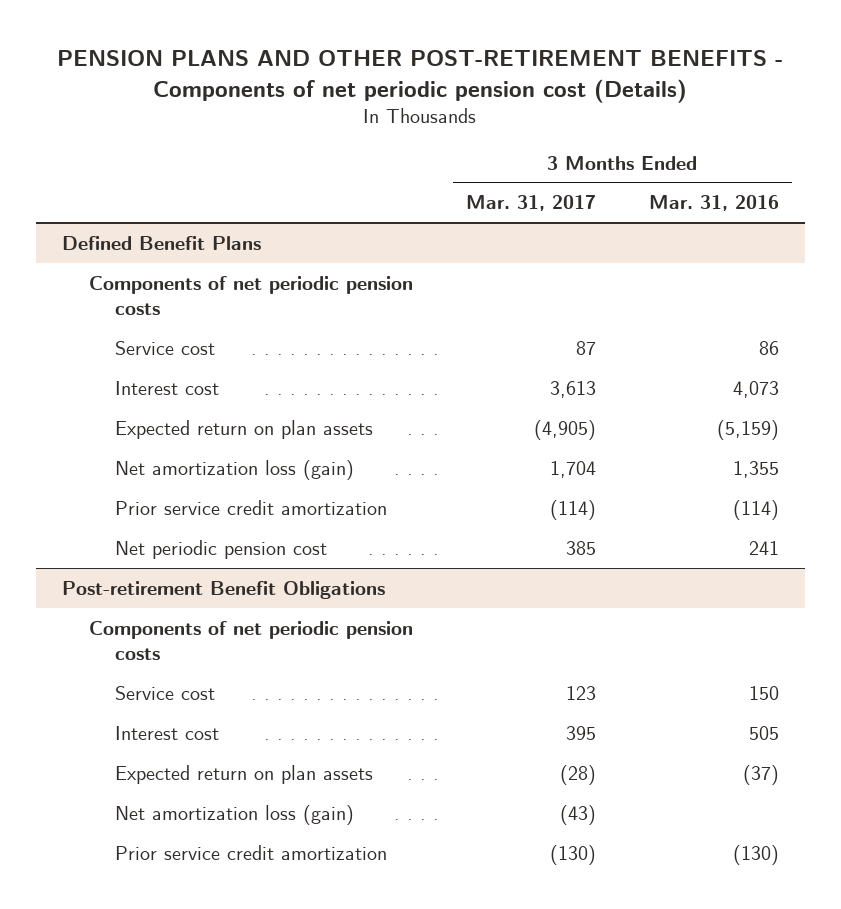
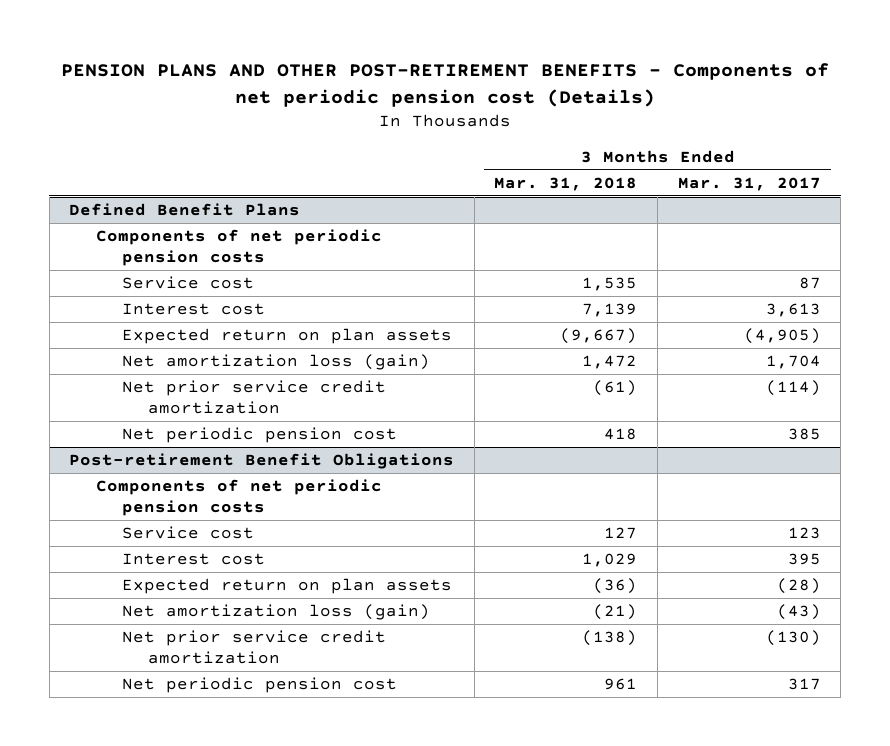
[648,195,779,212] Mar. 31, 2016 -> none
none -> [494,176,638,191] Mar. 31, 2018
[115,499,388,515] Prior service credit amortization -> [121,380,386,415] Net prior service credit amortization
[115,844,388,860] Prior service credit amortization -> [121,630,386,665] Net prior service credit amortization
none -> [121,677,397,694] Net periodic pension cost

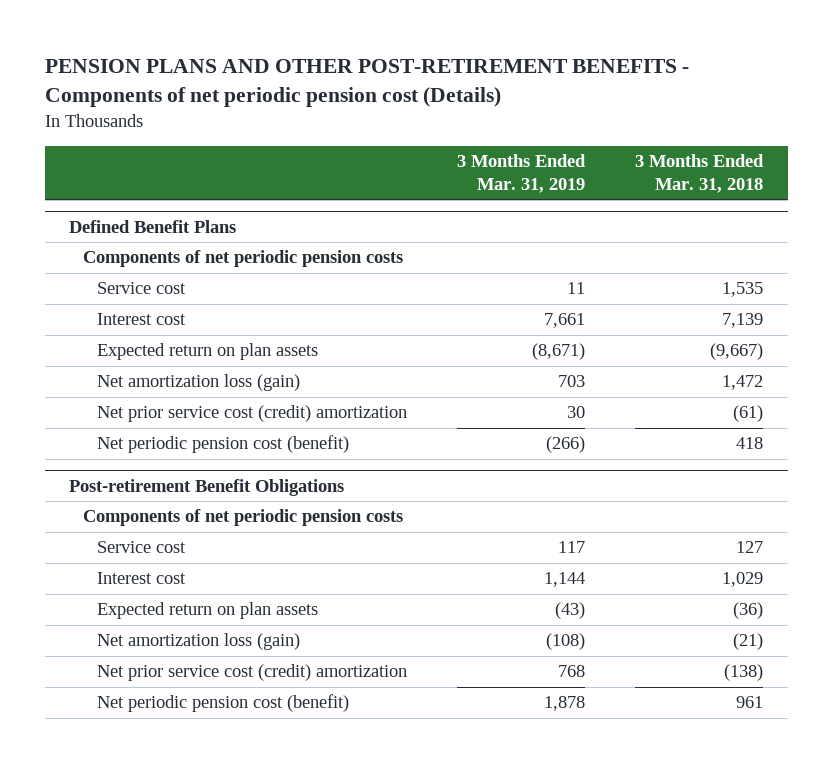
[677,176,821,191] Mar. 31, 2017 -> none
none -> [457,154,587,194] 3 Months Ended Mar. 31, 2019
[121,380,386,415] Net prior service credit amortization -> [97,405,408,423] Net prior service cost (credit) amortization
[121,427,397,444] Net periodic pension cost -> [97,435,350,454] Net periodic pension cost (benefit)
[121,630,386,665] Net prior service credit amortization -> [97,664,408,682] Net prior service cost (credit) amortization
[121,677,397,694] Net periodic pension cost -> [97,694,350,713] Net periodic pension cost (benefit)

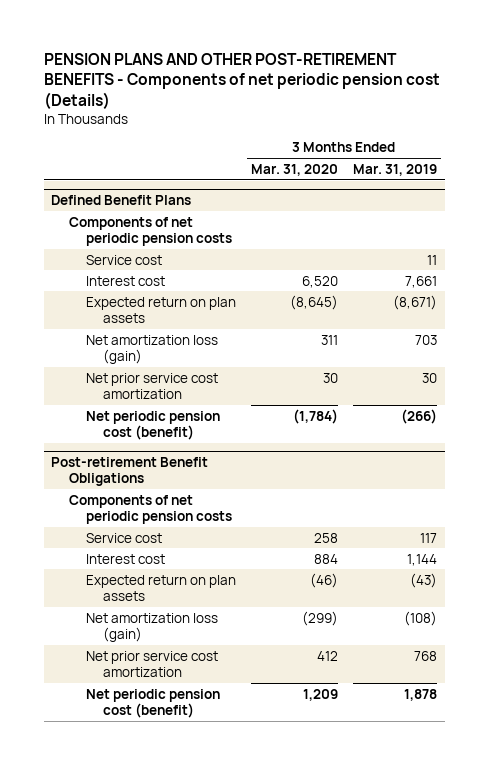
[634,154,764,194] 3 Months Ended Mar. 31, 2018 -> none
none -> [251,163,339,176] Mar. 31, 2020
[97,405,408,423] Net prior service cost (credit) amortization -> [86,372,219,400] Net prior service cost amortization
[97,664,408,682] Net prior service cost (credit) amortization -> [86,650,219,678] Net prior service cost amortization

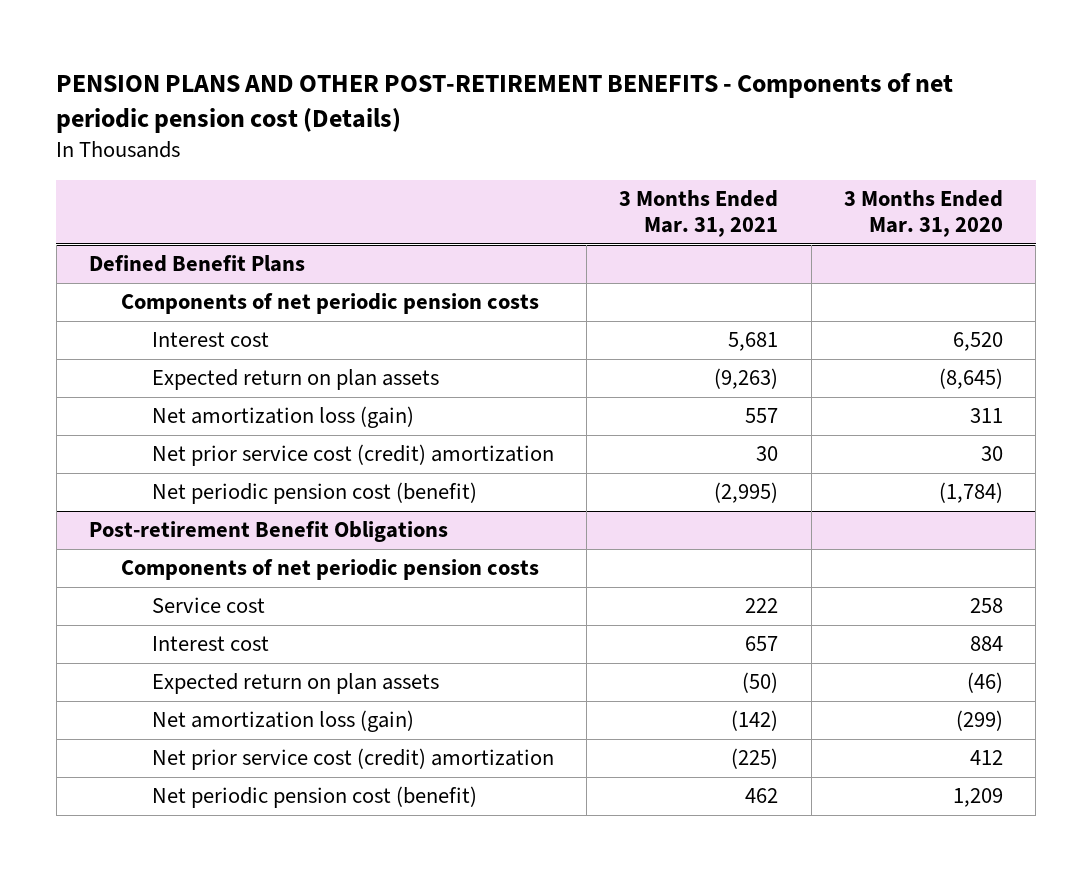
[353,163,438,176] Mar. 31, 2019 -> none
none -> [619,189,779,238] 3 Months Ended Mar. 31, 2021
[86,254,163,265] Service cost -> none
[86,372,219,400] Net prior service cost amortization -> [151,444,554,467] Net prior service cost (credit) amortization
[86,650,219,678] Net prior service cost amortization -> [151,748,554,771] Net prior service cost (credit) amortization

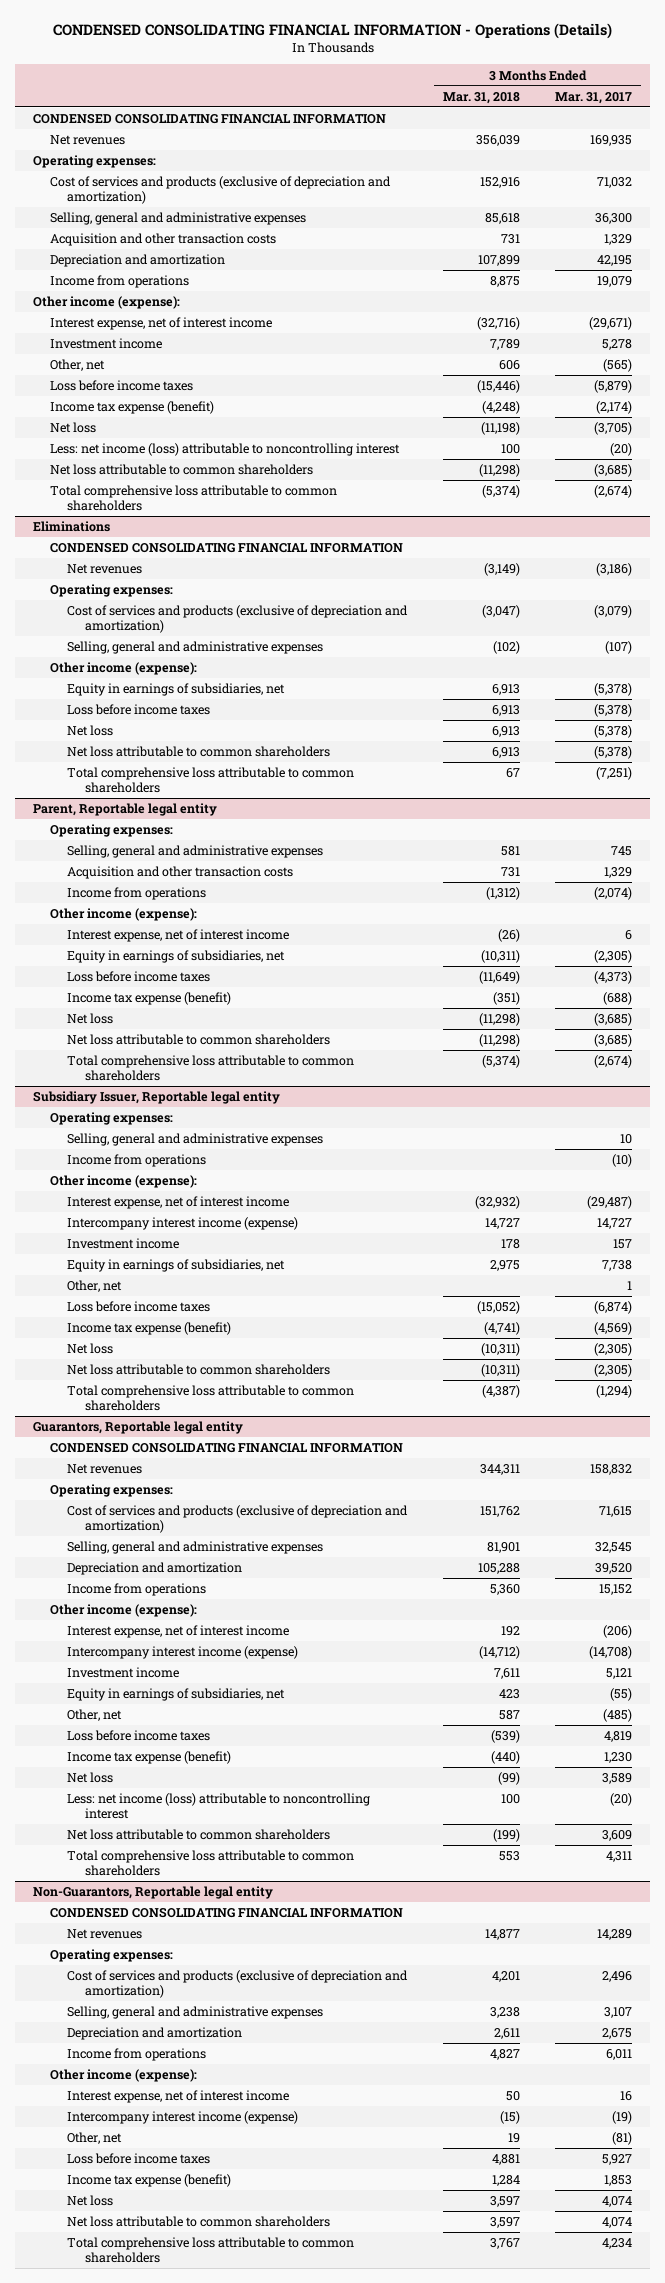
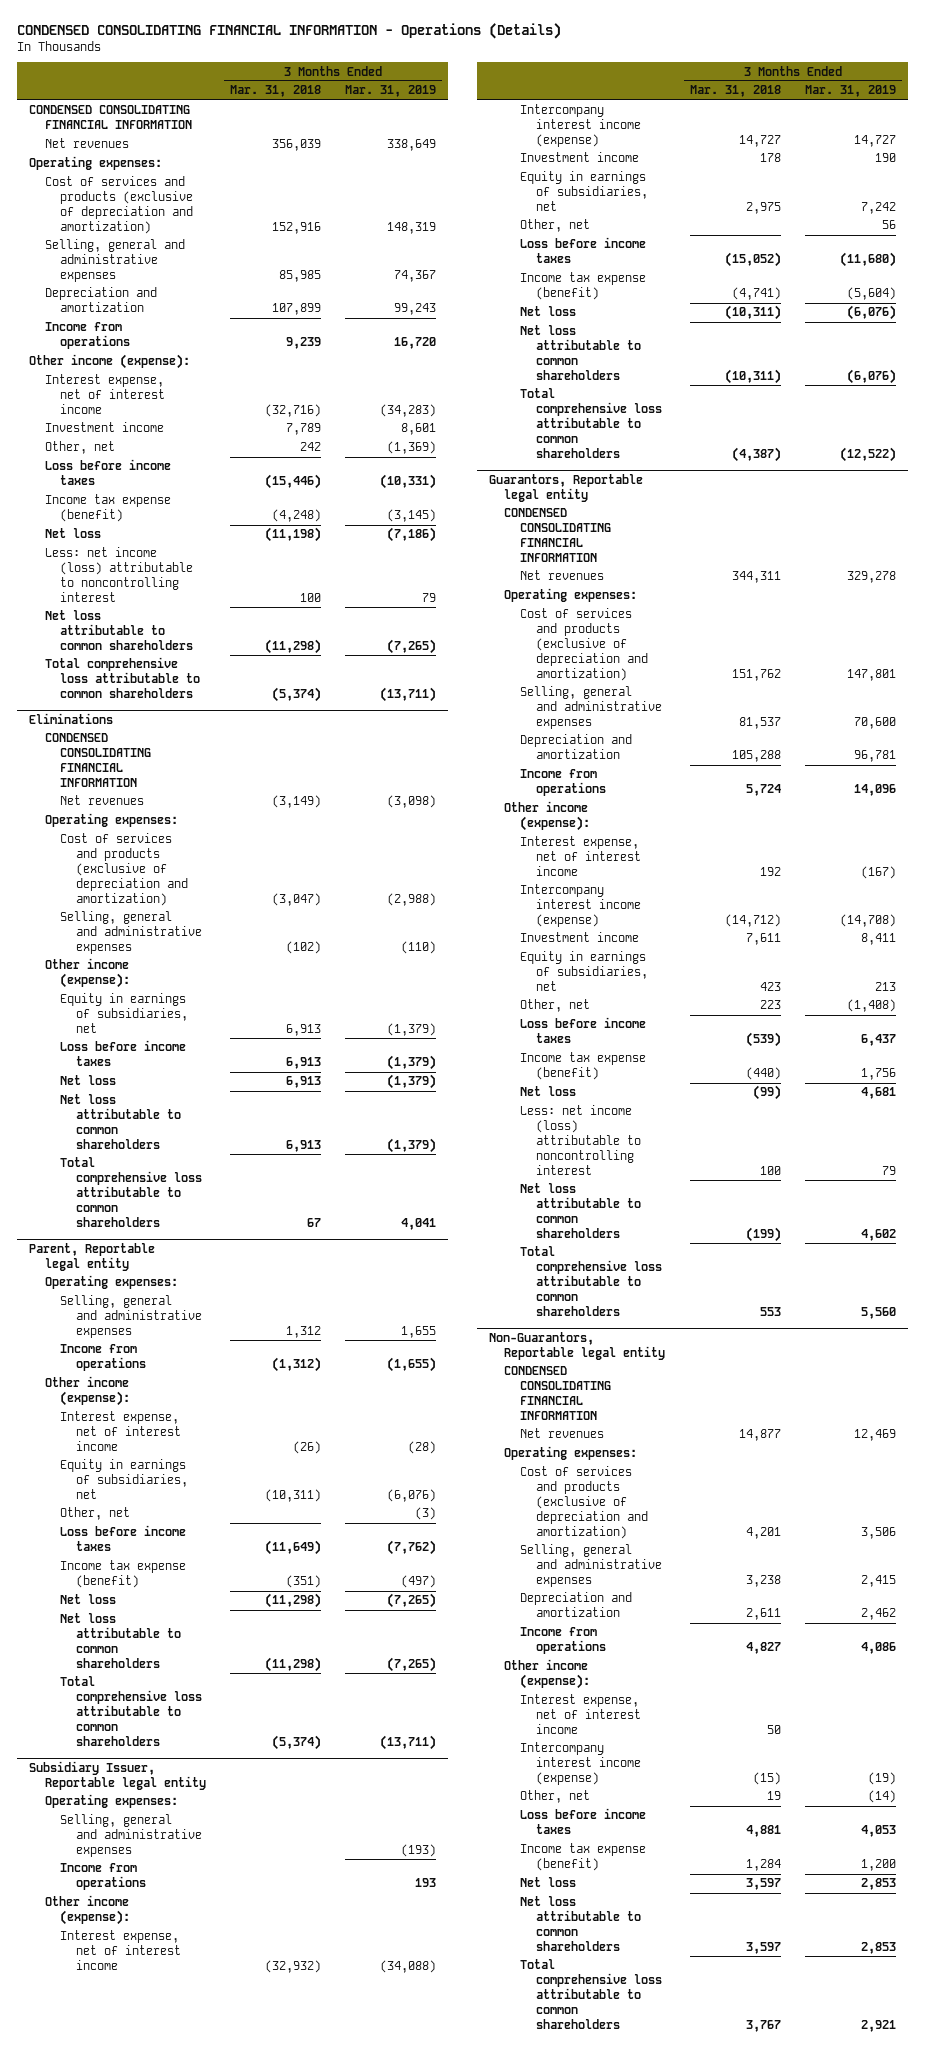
[555,91,633,104] Mar. 31, 2017 -> none
none -> [344,85,436,98] Mar. 31, 2019
[49,233,276,247] Acquisition and other transaction costs -> none
[484,213,520,225] 85,618 -> [278,270,321,283] 85,985
[489,276,520,288] 8,875 -> [285,337,321,350] 9,239
[498,360,520,371] 606 -> [299,442,321,452] 242
[67,866,294,880] Acquisition and other transaction costs -> none
[500,846,520,857] 581 -> [285,1326,321,1339] 1,312
none -> [60,1507,131,1521] Other, net
[486,1542,520,1554] 81,901 -> [738,717,781,730] 81,537
[489,1584,520,1596] 5,360 -> [745,784,781,797] 5,724
[498,1710,520,1721] 587 -> [759,1000,781,1010] 223

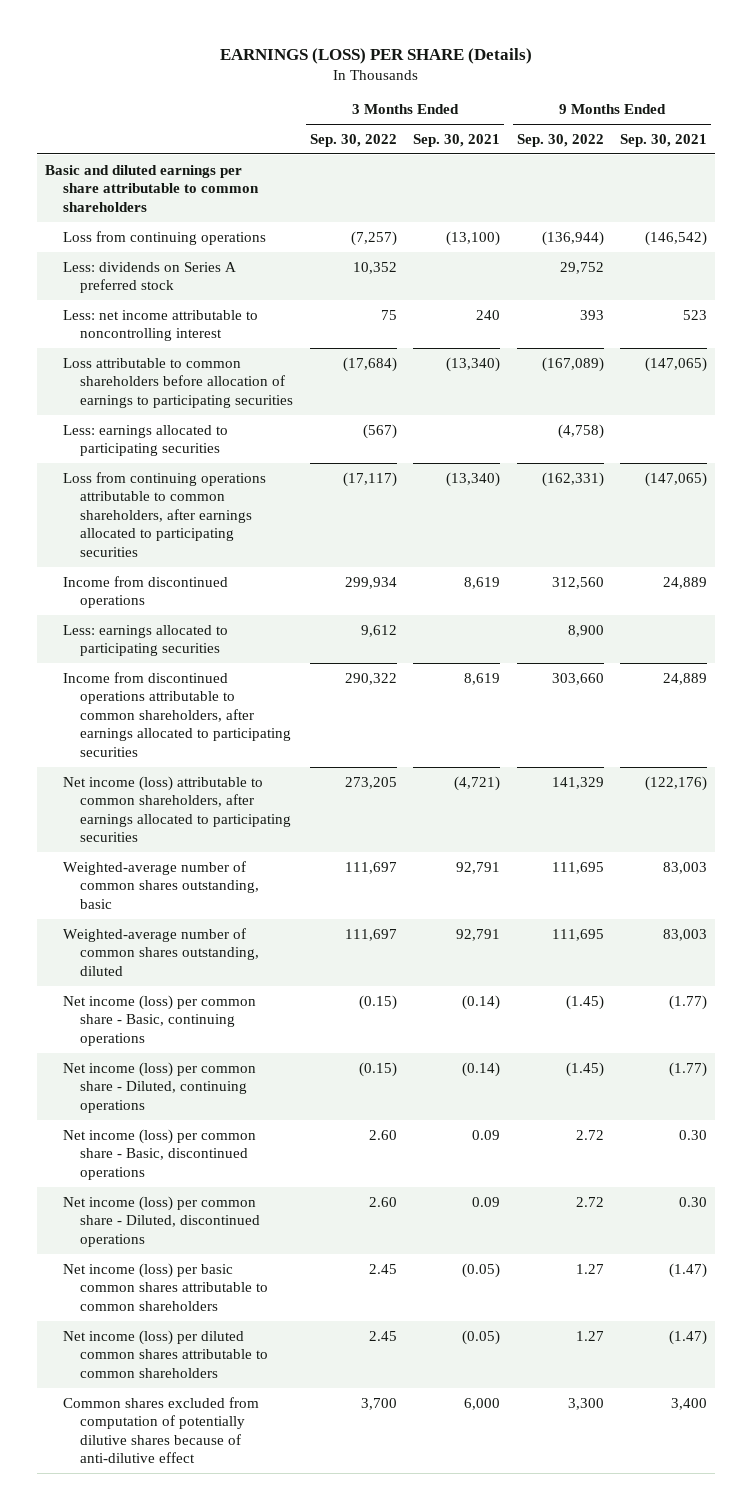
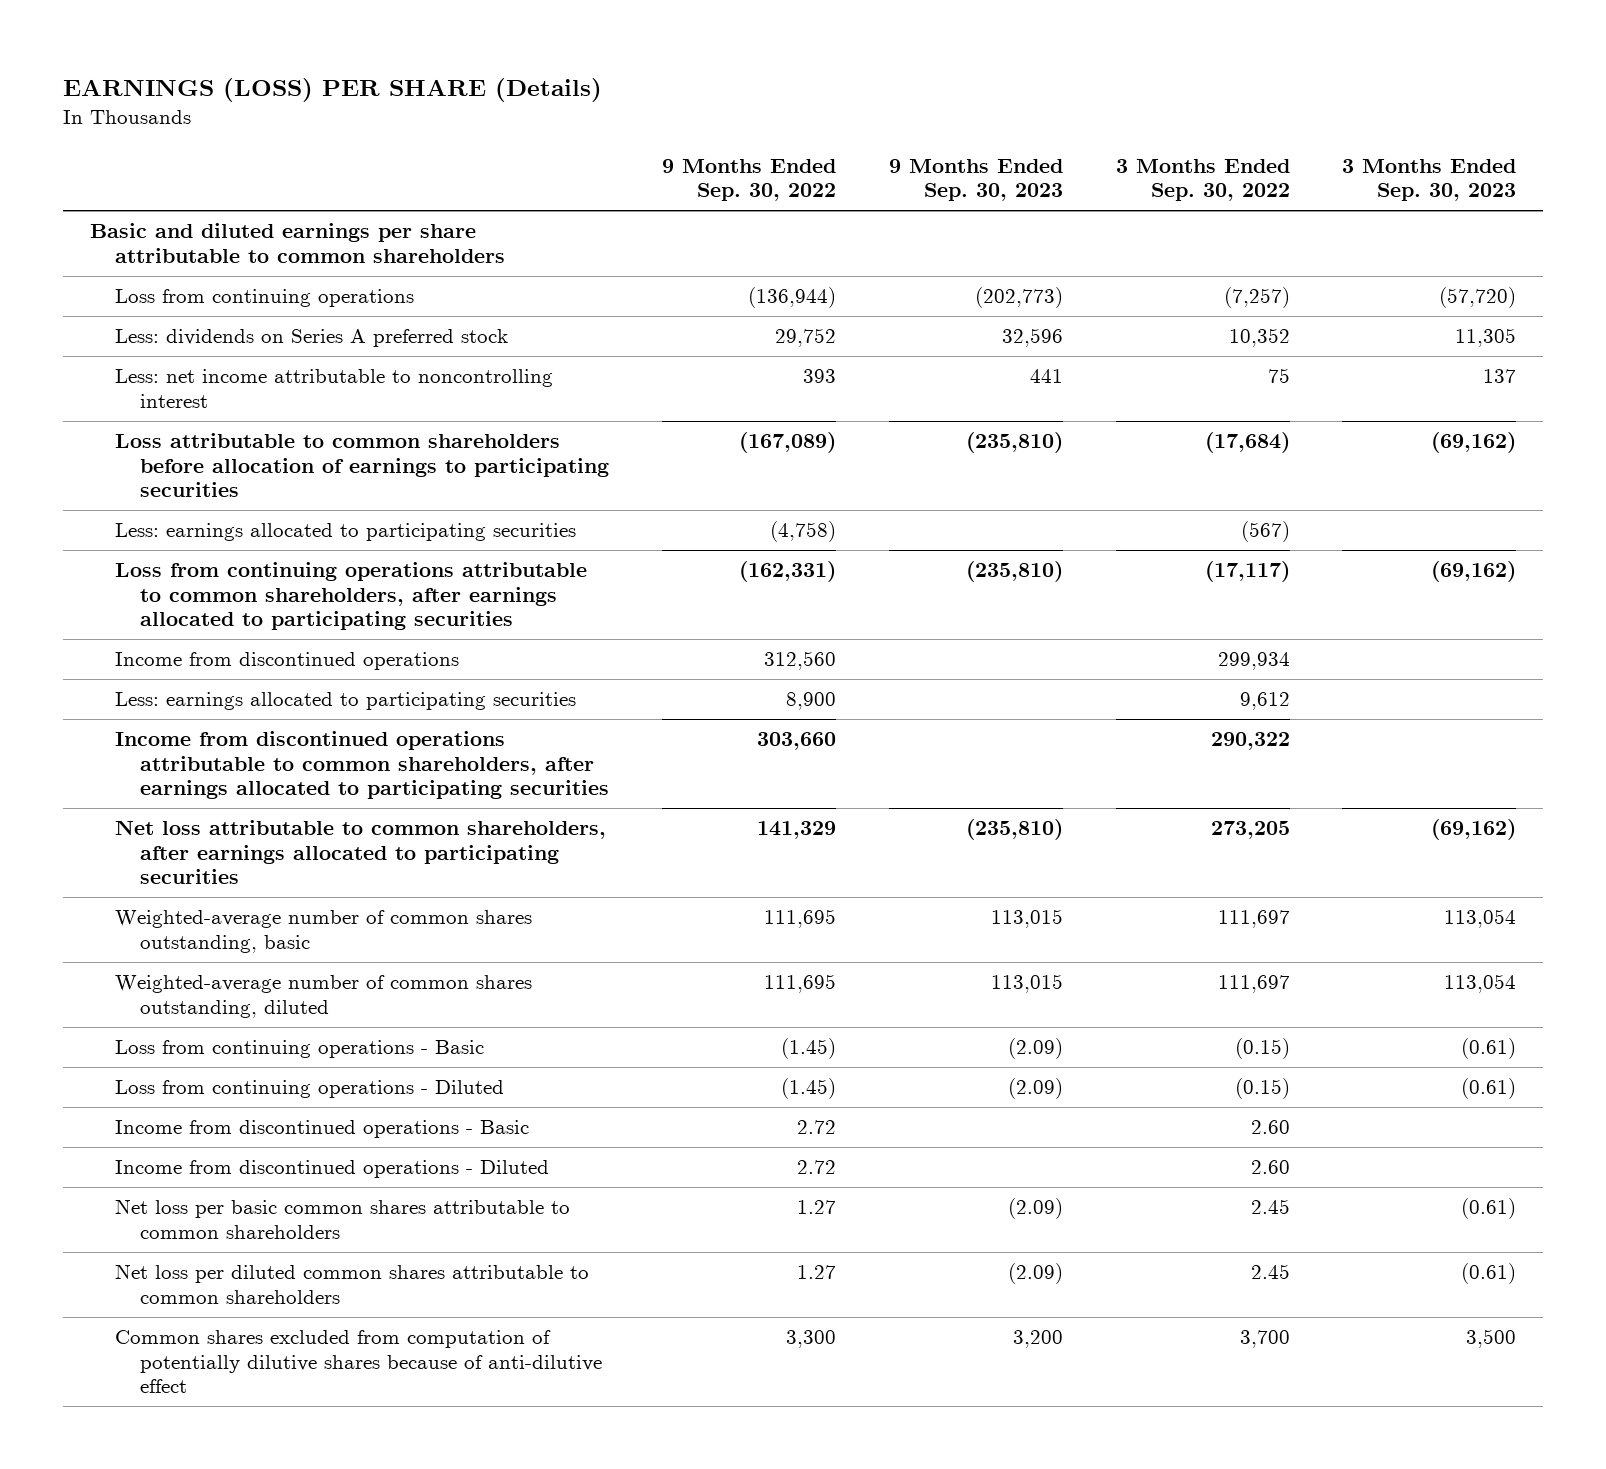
[413,133,501,147] Sep. 30, 2021 -> none
[620,133,708,147] Sep. 30, 2021 -> none
none -> [888,158,1063,202] 9 Months Ended Sep. 30, 2023
none -> [1342,158,1517,202] 3 Months Ended Sep. 30, 2023
[62,775,292,843] Net income (loss) attributable to common shareholders, after earnings allocated to participating securities -> [114,820,606,885] Net loss attributable to common shareholders, after earnings allocated to participating securities
[62,994,256,1046] Net income (loss) per common share - Basic, continuing operations -> [114,1040,484,1059] Loss from continuing operations - Basic
[62,1061,256,1113] Net income (loss) per common share - Diluted, continuing operations -> [114,1080,504,1099] Loss from continuing operations - Diluted
[62,1128,256,1180] Net income (loss) per common share - Basic, discontinued operations -> [114,1120,529,1139] Income from discontinued operations - Basic
[62,1195,261,1247] Net income (loss) per common share - Diluted, discontinued operations -> [114,1160,549,1179] Income from discontinued operations - Diluted
[62,1262,269,1311] Net income (loss) per basic common shares attributable to common shareholders -> [114,1199,570,1239] Net loss per basic common shares attributable to common shareholders
[62,1329,269,1378] Net income (loss) per diluted common shares attributable to common shareholders -> [114,1264,589,1304] Net loss per diluted common shares attributable to common shareholders

